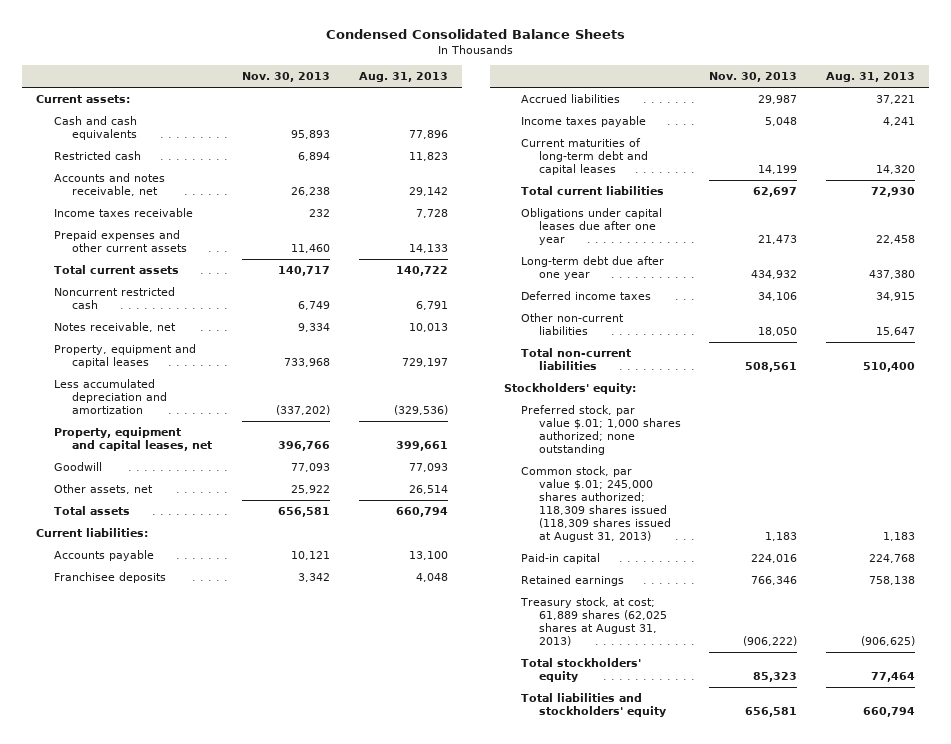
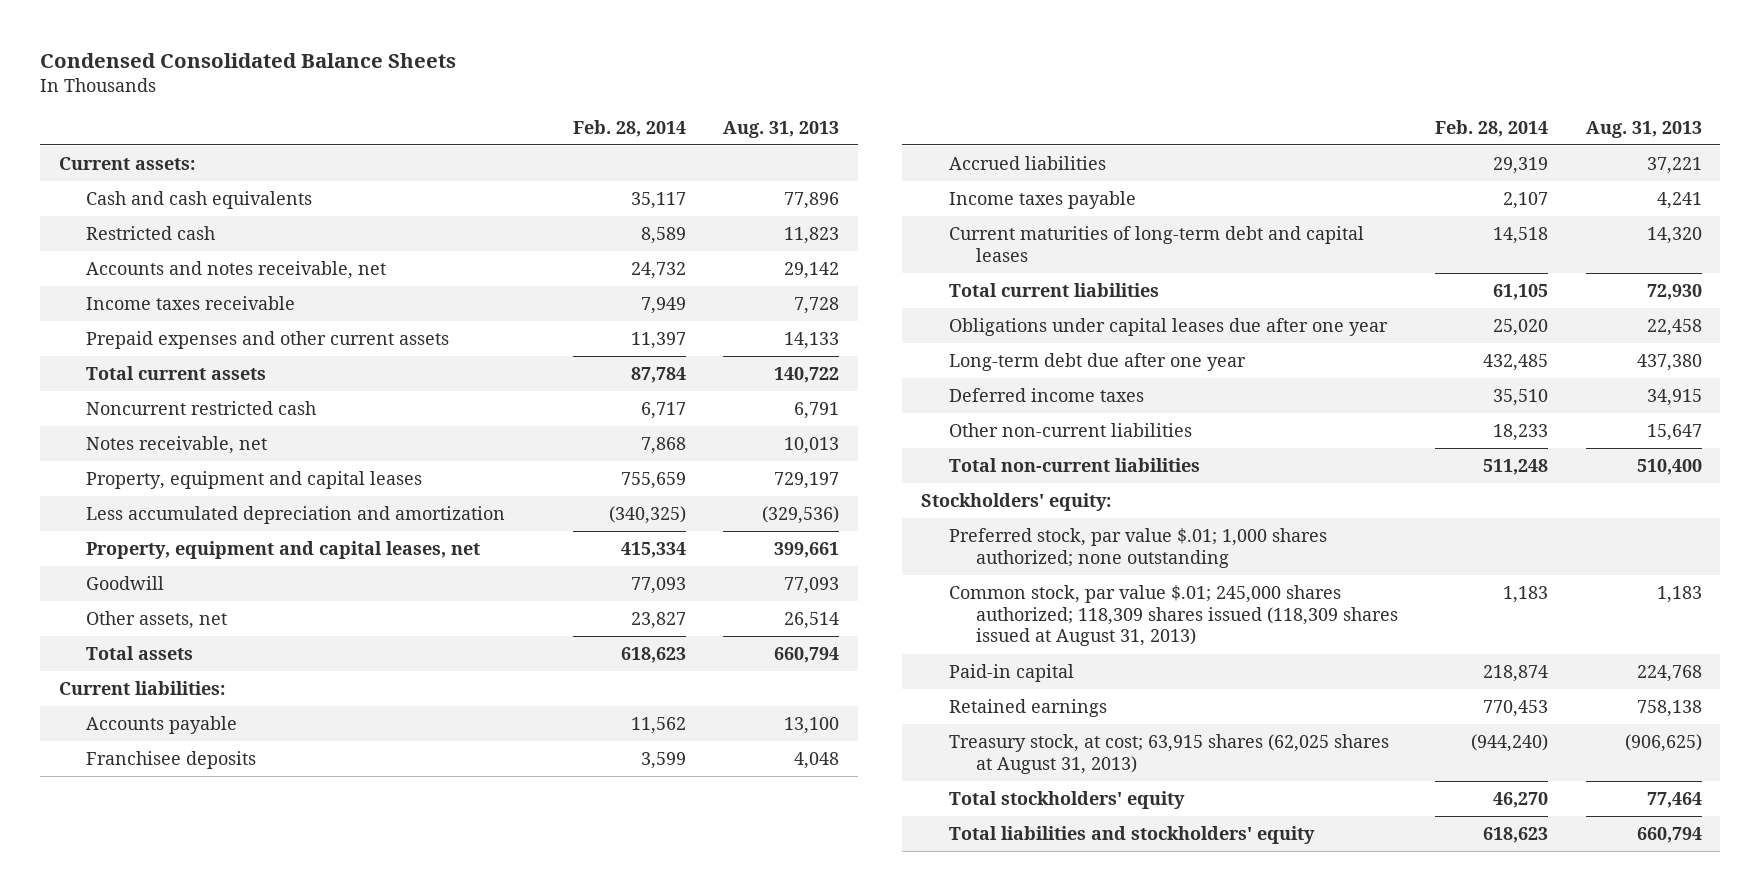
[242,72,331,83] Nov. 30, 2013 -> none
none -> [572,119,686,137] Feb. 28, 2014
[520,596,667,647] Treasury stock, at cost; 61,889 shares (62,025 shares at August 31, 2013) -> [948,734,1389,774] Treasury stock, at cost; 63,915 shares (62,025 shares at August 31, 2013)

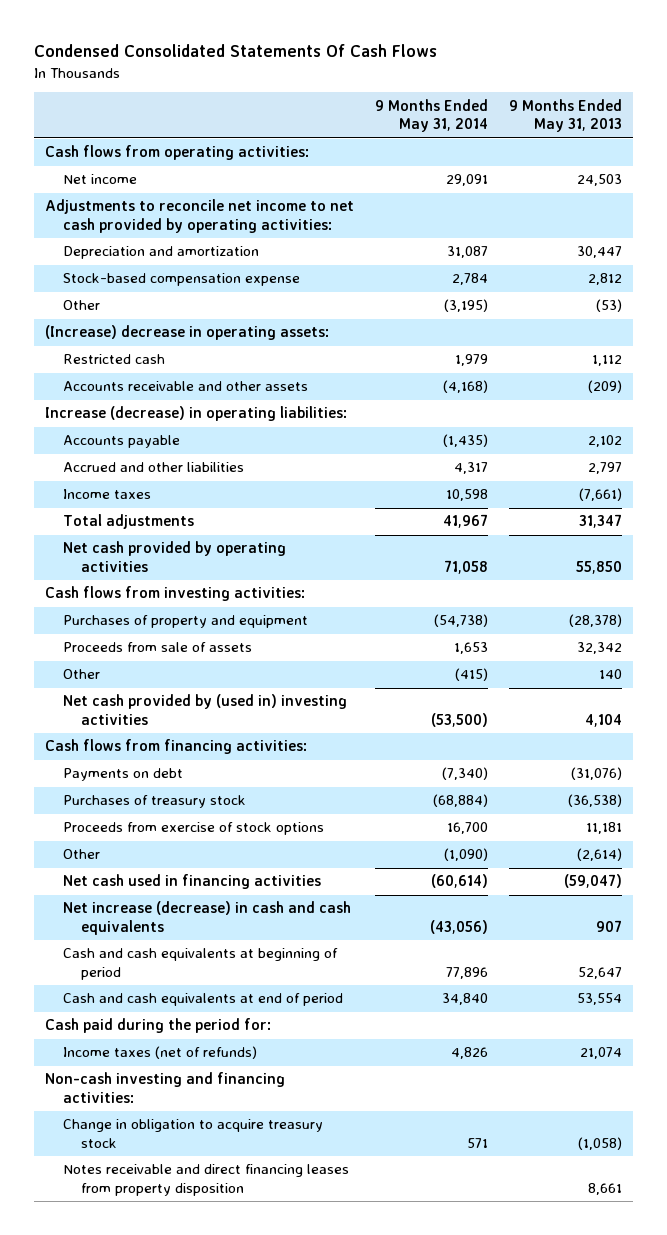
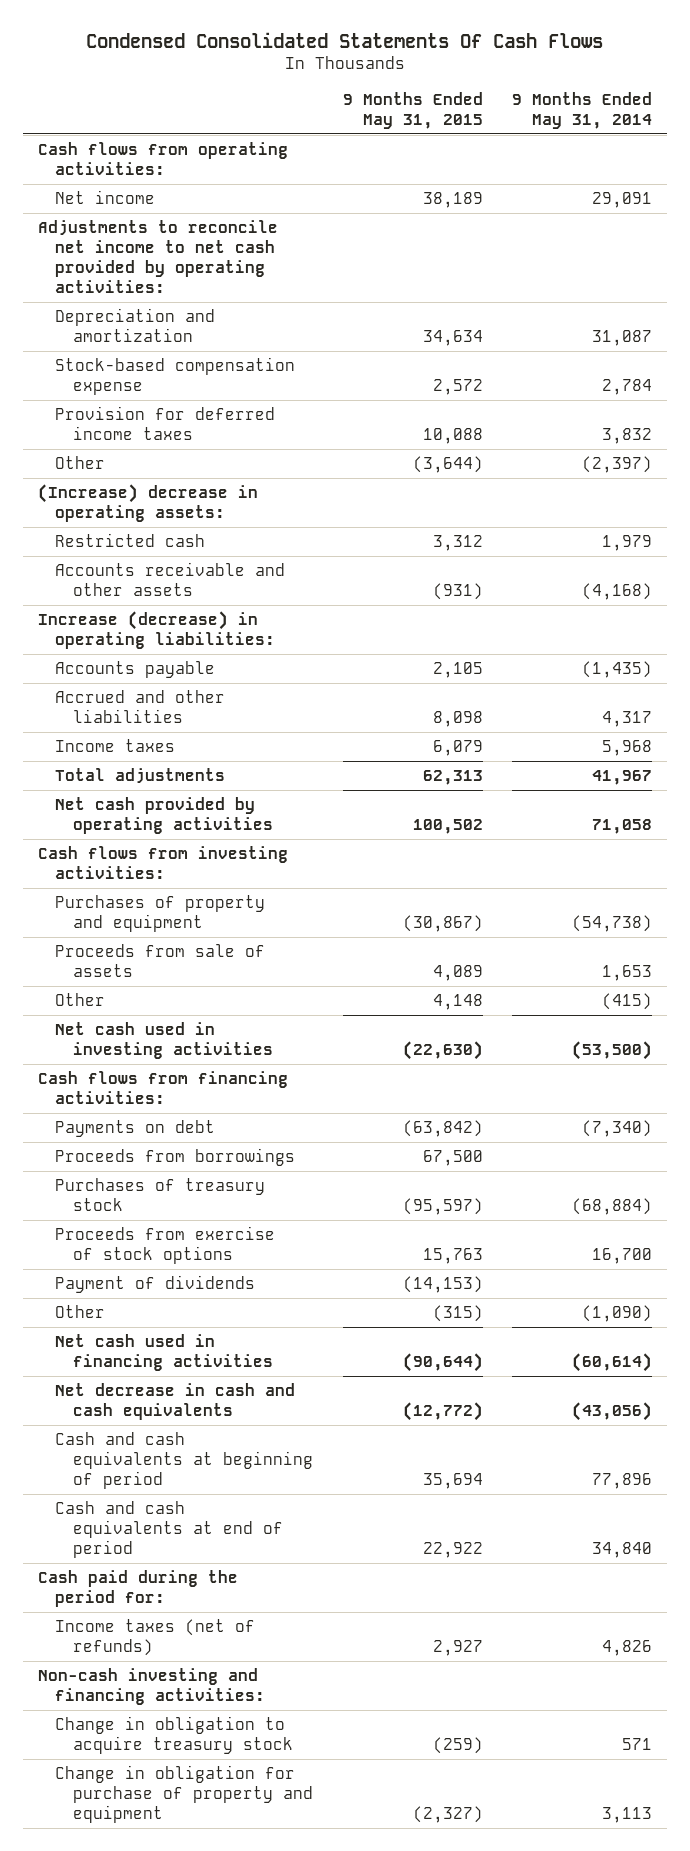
[509,98,623,133] 9 Months Ended May 31, 2013 -> none
none -> [342,92,483,130] 9 Months Ended May 31, 2015
none -> [55,405,276,440] Provision for deferred income taxes
[443,299,488,313] (3,195) -> [582,455,653,473] (2,397)
[445,489,488,502] 10,598 -> [602,739,653,756] 5,968
[63,694,348,725] Net cash provided by (used in) investing activities -> [55,1021,273,1059] Net cash used in investing activities
none -> [55,1147,296,1166] Proceeds from borrowings
none -> [55,1274,256,1293] Payment of dividends
[63,901,352,935] Net increase (decrease) in cash and cash equivalents -> [55,1382,296,1420] Net decrease in cash and cash equivalents
[63,1164,350,1196] Notes receivable and direct financing leases from property disposition -> none
none -> [55,1764,313,1823] Change in obligation for purchase of property and equipment

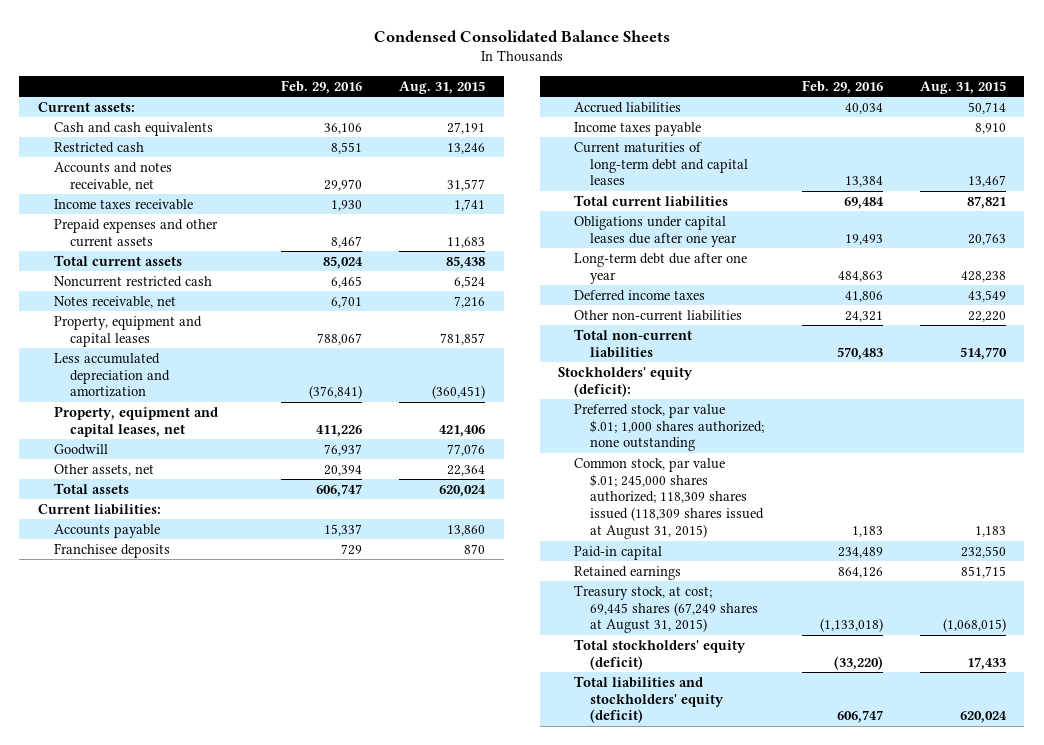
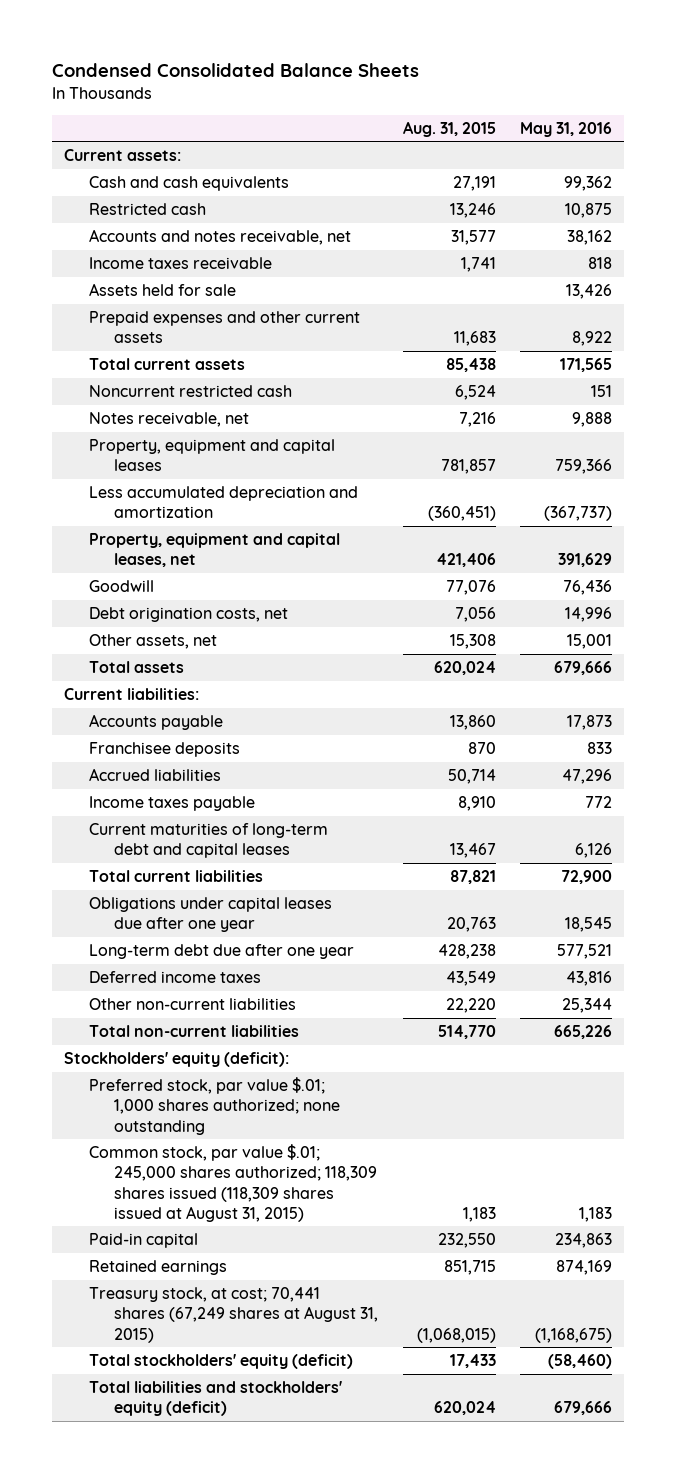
[280,79,362,94] Feb. 29, 2016 -> none
none -> [520,121,613,137] May 31, 2016
none -> [89,283,237,297] Assets held for sale
none -> [89,607,289,623] Debt origination costs, net
[447,464,486,476] 22,364 -> [449,634,496,650] 15,308
[574,584,759,634] Treasury stock, at cost; 69,445 shares (67,249 shares at August 31, 2015) -> [89,1287,379,1343] Treasury stock, at cost; 70,441 shares (67,249 shares at August 31, 2015)

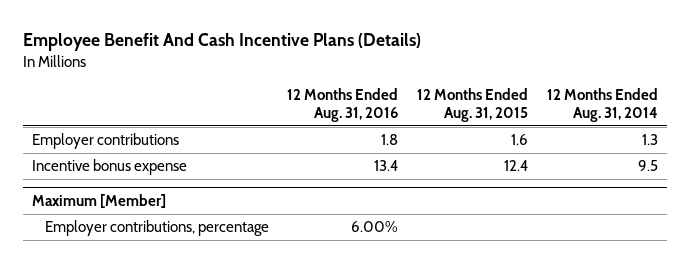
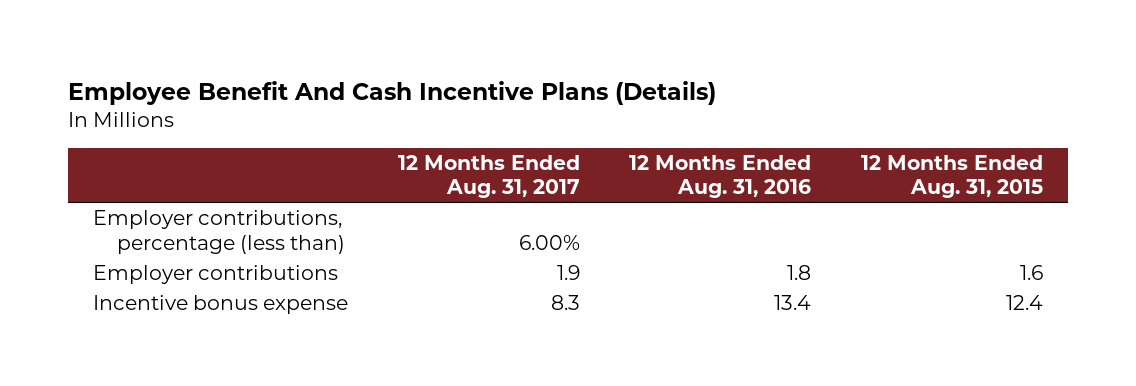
[547,88,659,122] 12 Months Ended Aug. 31, 2014 -> none
none -> [397,154,580,199] 12 Months Ended Aug. 31, 2017
none -> [93,210,346,254] Employer contributions, percentage (less than)
[32,194,167,209] Maximum [Member] -> none
[44,220,269,237] Employer contributions, percentage -> none

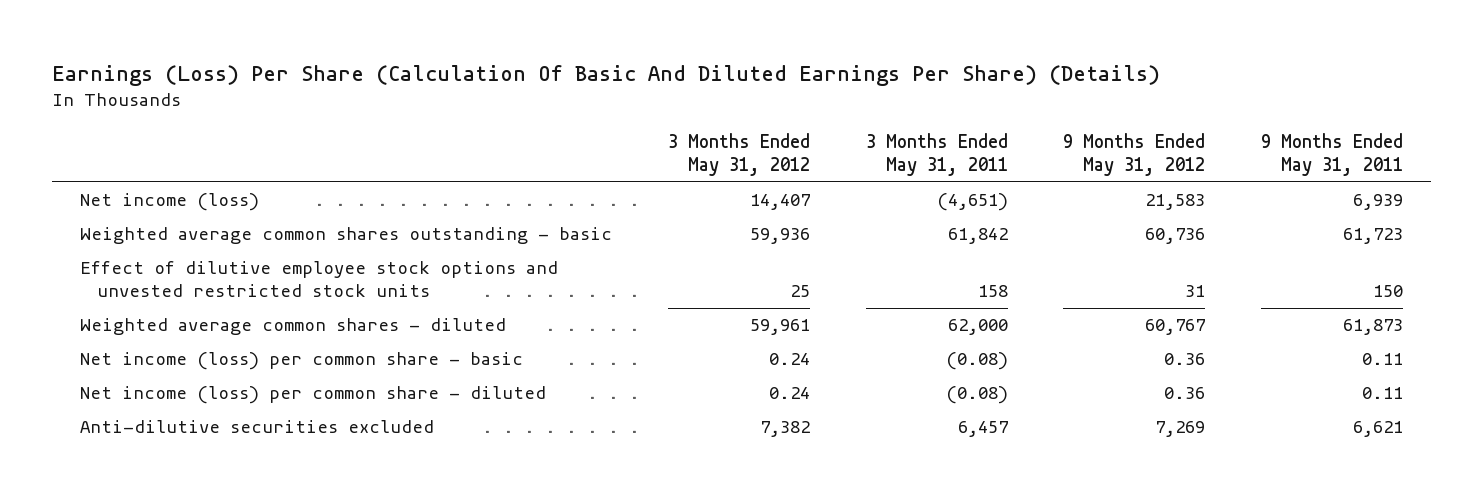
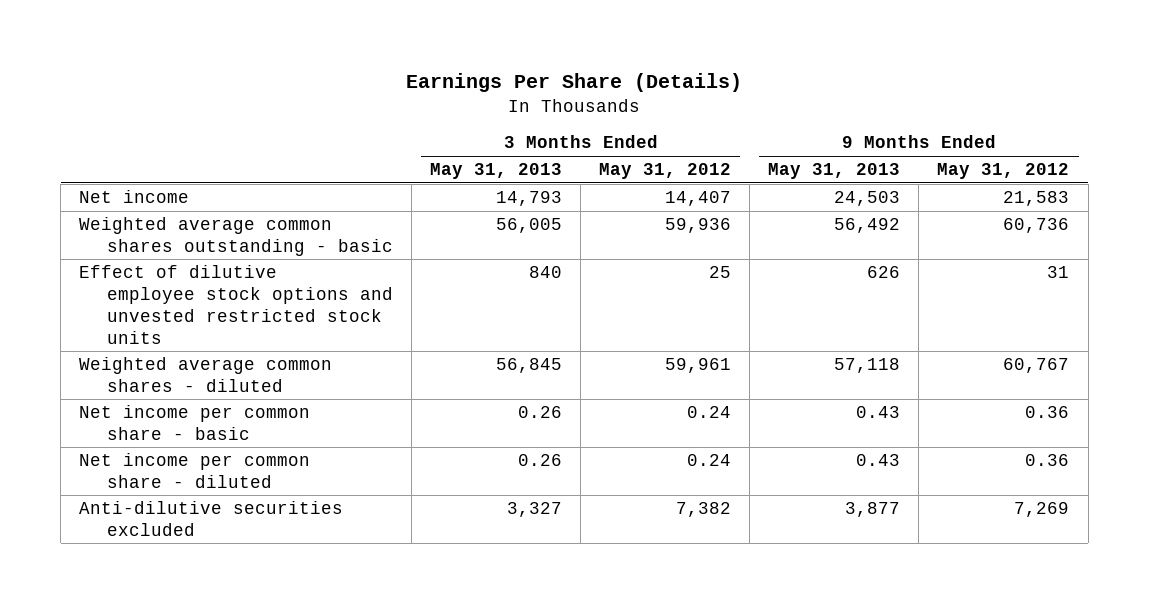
[52,65,1161,87] Earnings (Loss) Per Share (Calculation Of Basic And Diluted Earnings Per Share) (Details) -> [406,73,743,93] Earnings Per Share (Details)
[865,133,1008,177] 3 Months Ended May 31, 2011 -> none
[1261,133,1404,177] 9 Months Ended May 31, 2011 -> none
none -> [429,163,562,180] May 31, 2013
none -> [768,163,901,180] May 31, 2013
[80,193,260,212] Net income (loss) -> [79,190,190,204] Net income
[80,352,524,371] Net income (loss) per common share - basic -> [79,405,311,440] Net income per common share - basic
[80,386,547,405] Net income (loss) per common share - diluted -> [79,453,311,488] Net income per common share - diluted

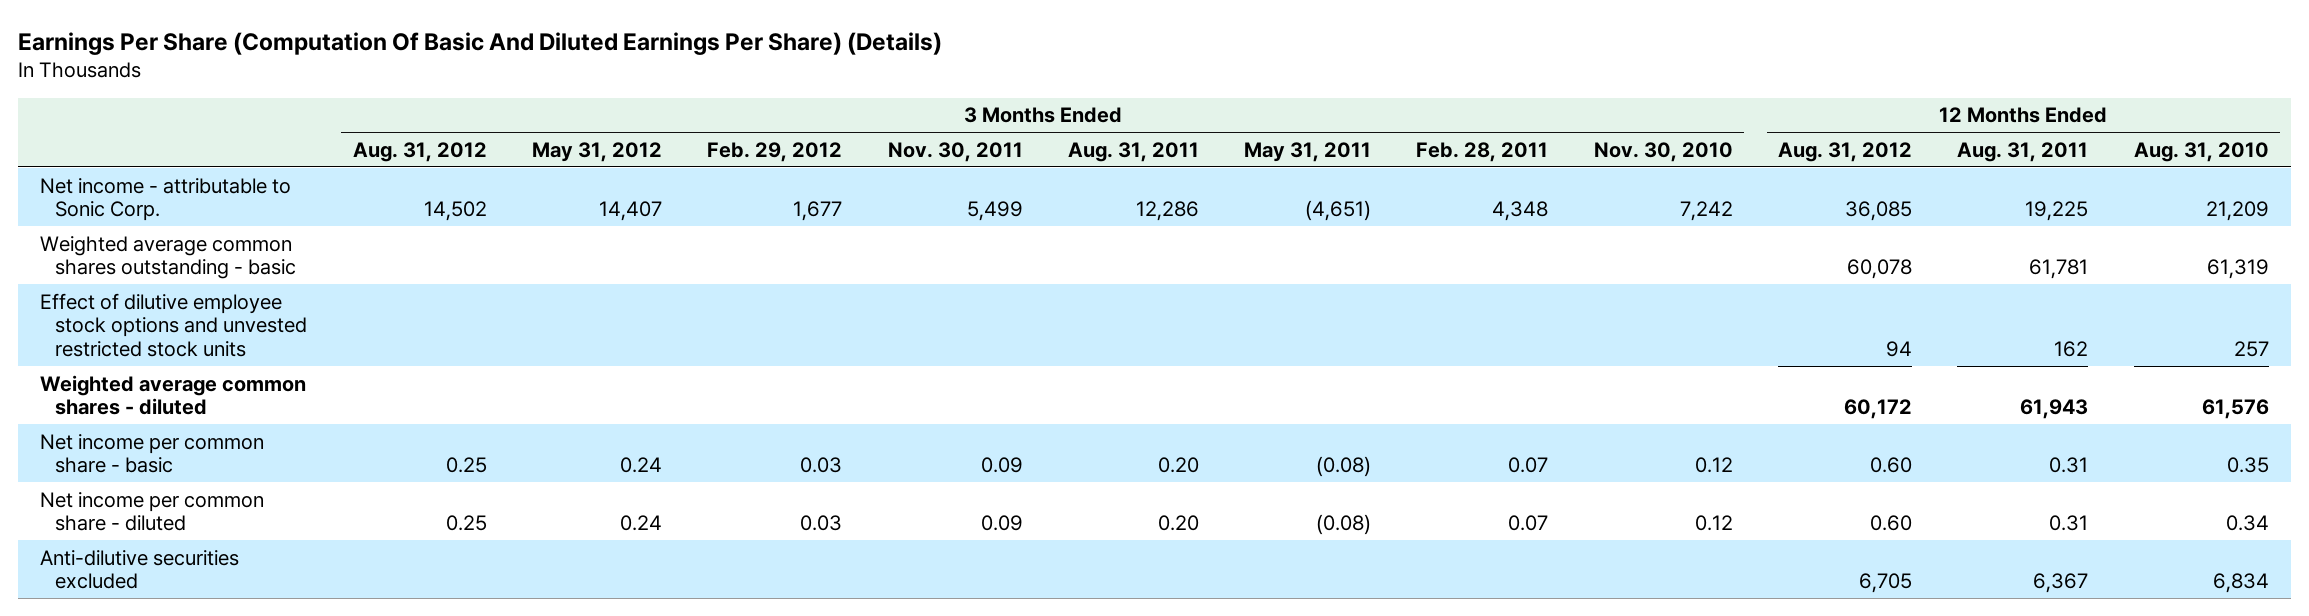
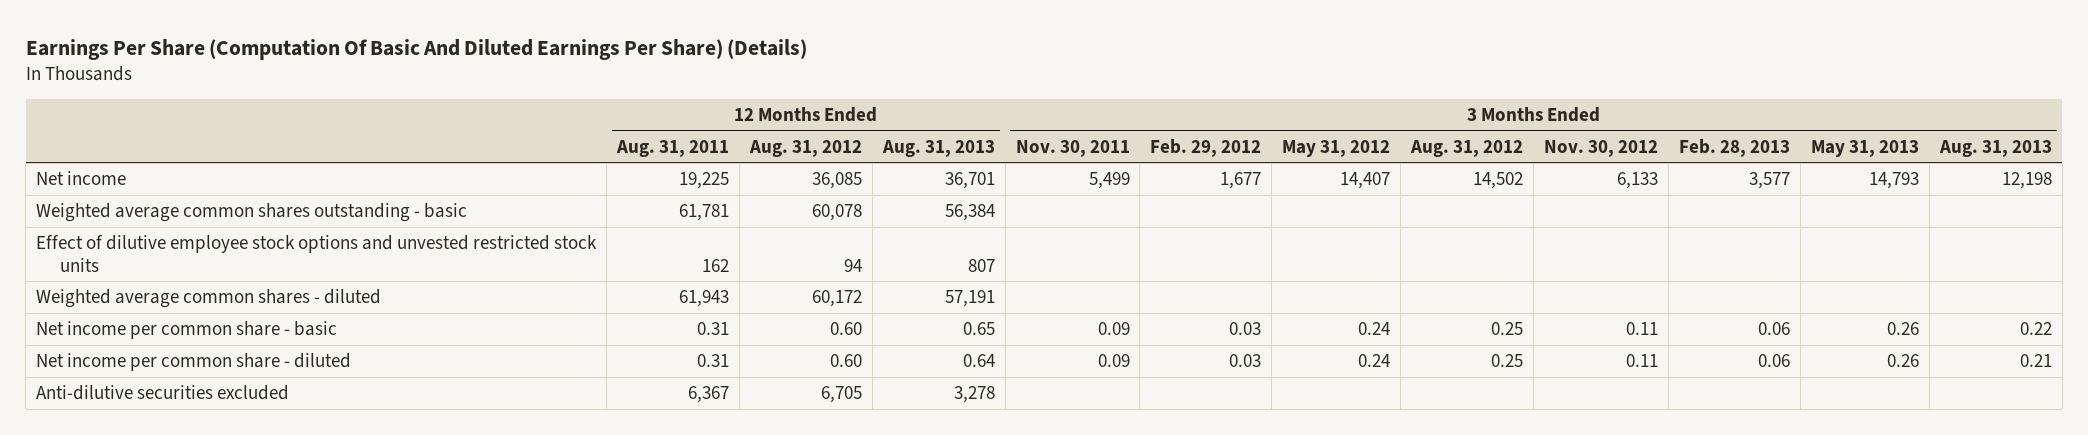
[1067,141,1199,162] Aug. 31, 2011 -> none
[1244,141,1372,162] May 31, 2011 -> none
[1416,141,1549,162] Feb. 28, 2011 -> none
[1593,141,1733,162] Nov. 30, 2010 -> none
[2133,141,2269,162] Aug. 31, 2010 -> none
none -> [881,139,995,157] Aug. 31, 2013
none -> [1543,139,1658,157] Nov. 30, 2012
none -> [1678,138,1790,157] Feb. 28, 2013
none -> [1810,139,1919,157] May 31, 2013
none -> [1938,139,2052,157] Aug. 31, 2013
[40,177,292,222] Net income - attributable to Sonic Corp. -> [36,171,127,186] Net income

